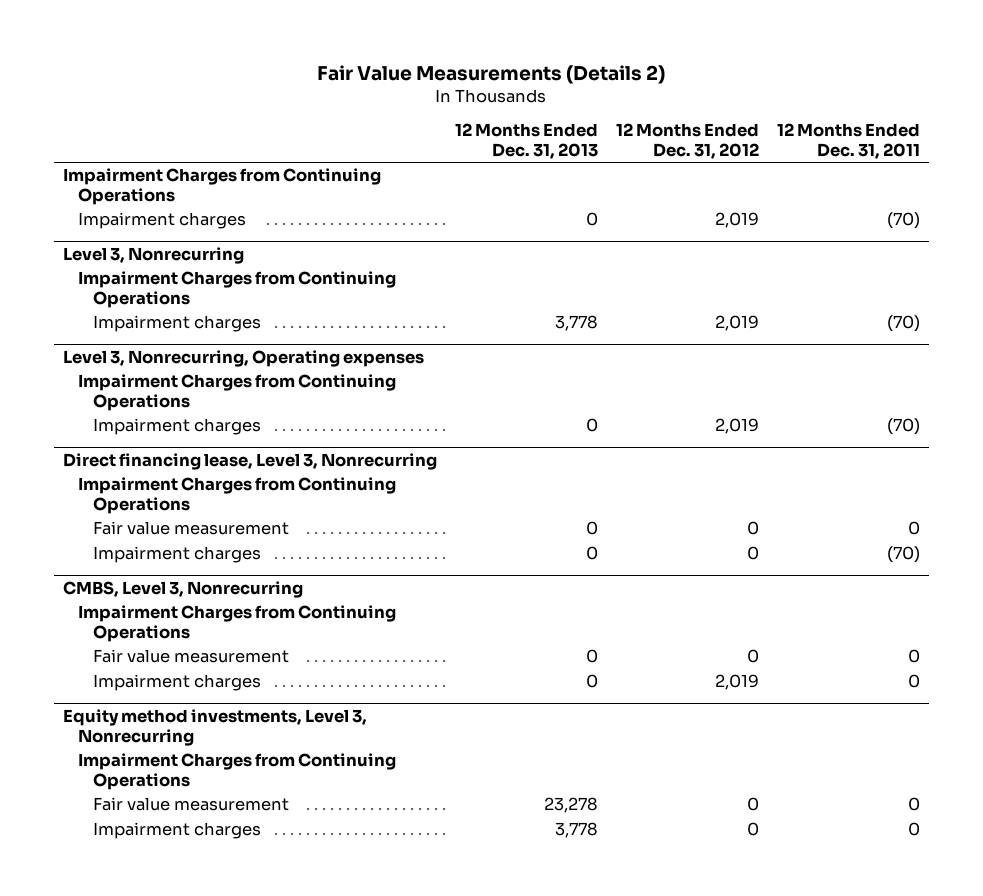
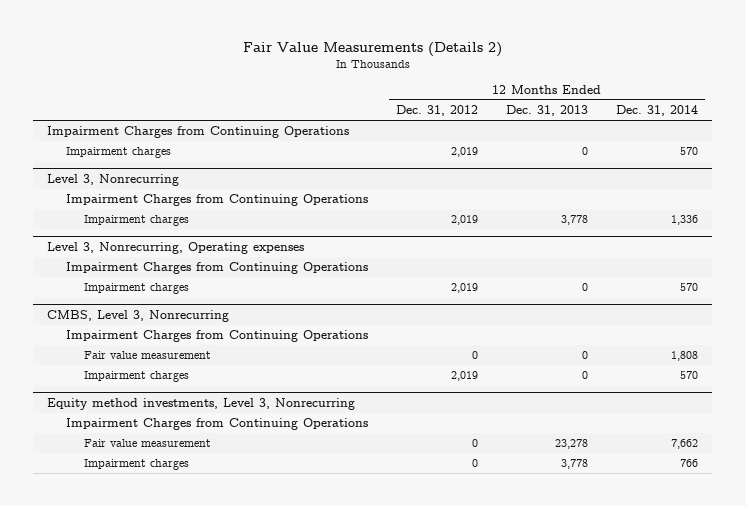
[776,123,920,160] 12 Months Ended Dec. 31, 2011 -> none
none -> [616,105,699,117] Dec. 31, 2014
[63,453,438,471] Direct financing lease, Level 3, Nonrecurring -> none
[77,477,396,515] Impairment Charges from Continuing Operations -> none
[92,521,289,536] Fair value measurement -> none
[92,546,261,564] Impairment charges -> none

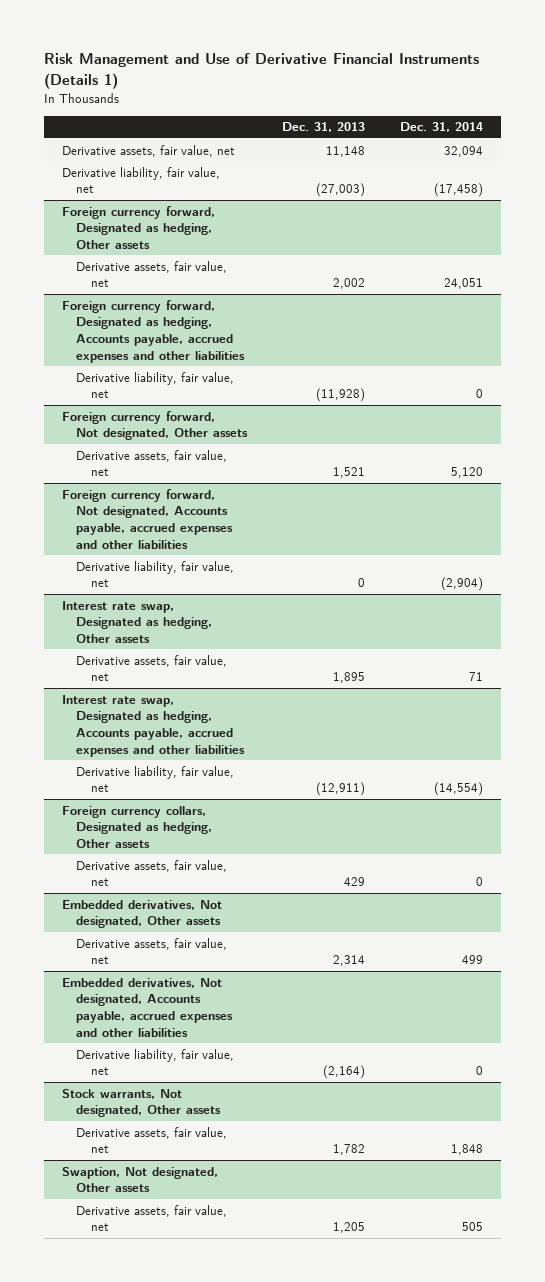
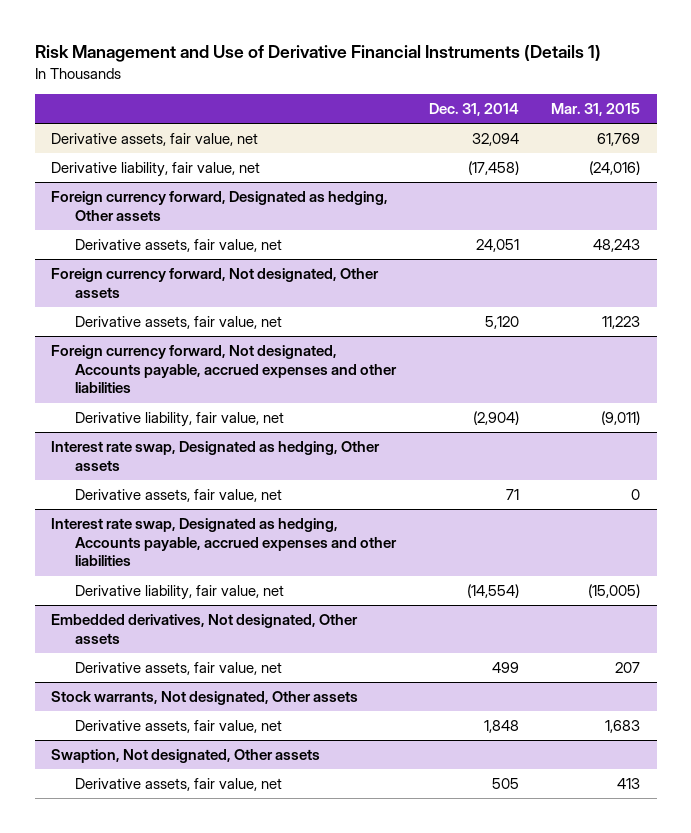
[282,122,366,133] Dec. 31, 2013 -> none
none -> [551,102,641,116] Mar. 31, 2015
[61,299,246,363] Foreign currency forward, Designated as hedging, Accounts payable, accrued expenses and other liabilities -> none
[76,371,235,399] Derivative liability, fair value, net -> none
[61,805,213,849] Foreign currency collars, Designated as hedging, Other assets -> none
[76,859,228,887] Derivative assets, fair value, net -> none
[61,977,234,1037] Embedded derivatives, Not designated, Accounts payable, accrued expenses and other liabilities -> none
[76,1048,235,1076] Derivative liability, fair value, net -> none

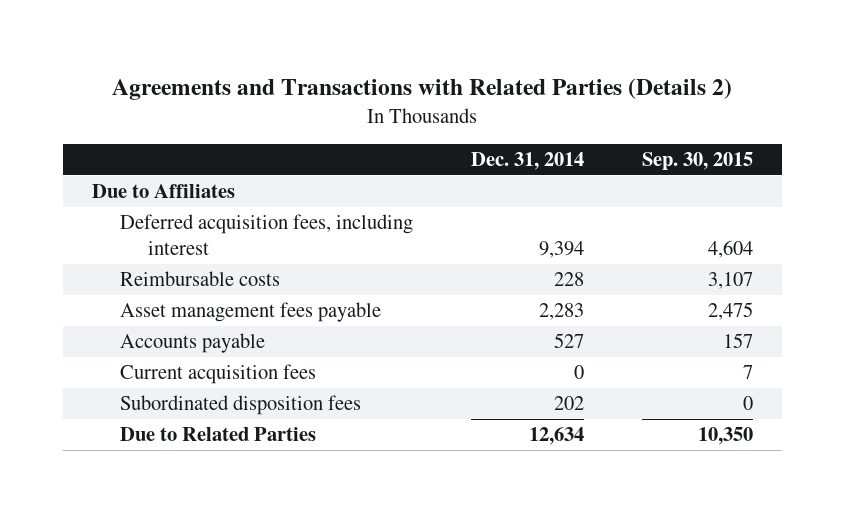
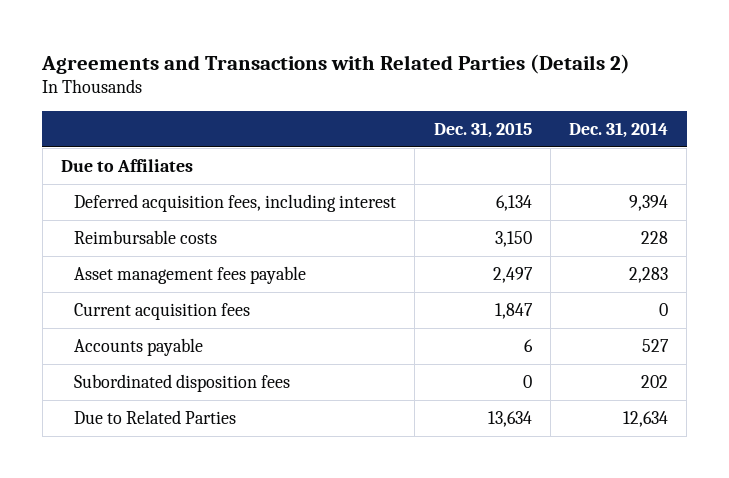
[641,151,753,170] Sep. 30, 2015 -> none
none -> [433,121,532,138] Dec. 31, 2015
[119,333,265,354] Accounts payable -> [73,337,203,356] Accounts payable

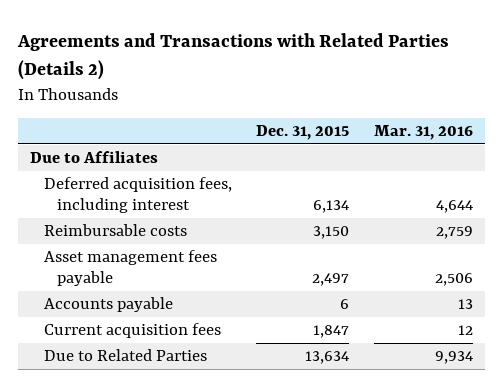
[569,121,669,138] Dec. 31, 2014 -> none
none -> [373,125,473,141] Mar. 31, 2016
[73,373,290,392] Subordinated disposition fees -> none
[73,302,250,320] Current acquisition fees -> [43,323,221,339] Current acquisition fees

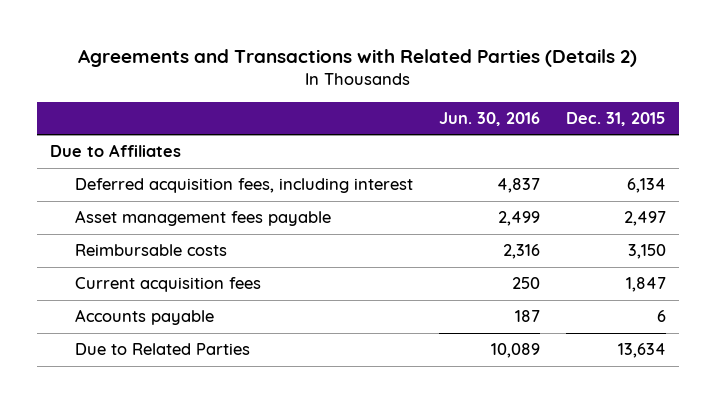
[373,125,473,141] Mar. 31, 2016 -> none
none -> [438,111,540,126] Jun. 30, 2016
[43,224,187,237] Reimbursable costs -> [74,244,227,257] Reimbursable costs
[43,297,173,313] Accounts payable -> [74,309,214,326] Accounts payable

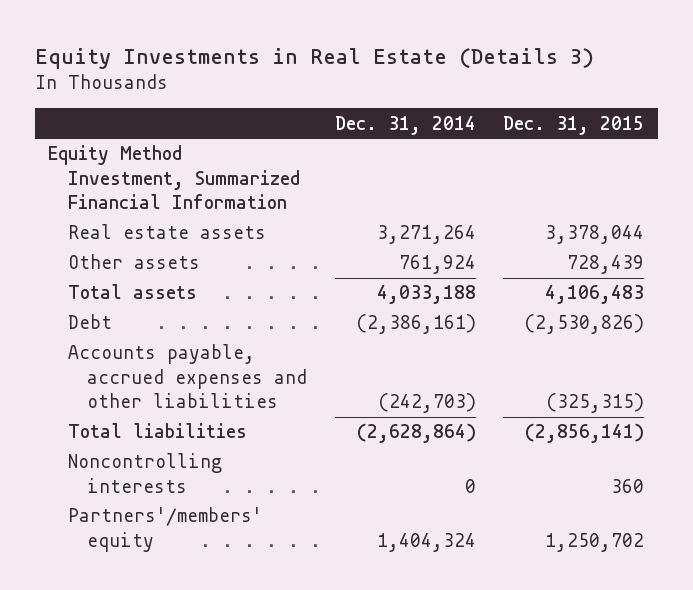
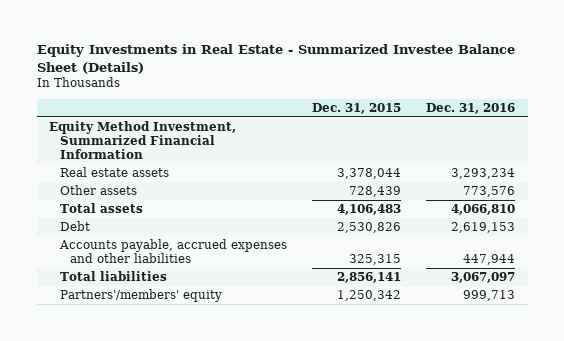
[34,47,594,69] Equity Investments in Real Estate (Details 3) -> [36,44,515,74] Equity Investments in Real Estate - Summarized Investee Balance Sheet (Details)
[334,115,476,135] Dec. 31, 2014 -> none
none -> [426,102,516,114] Dec. 31, 2016
[67,453,222,493] Noncontrolling interests -> none
[524,314,645,335] (2,530,826) -> [336,222,401,234] 2,530,826
[546,393,645,414] (325,315) -> [348,254,401,266] 325,315
[525,423,645,444] (2,856,141) -> [336,272,401,284] 2,856,141
[545,532,645,552] 1,250,702 -> [336,290,401,302] 1,250,342

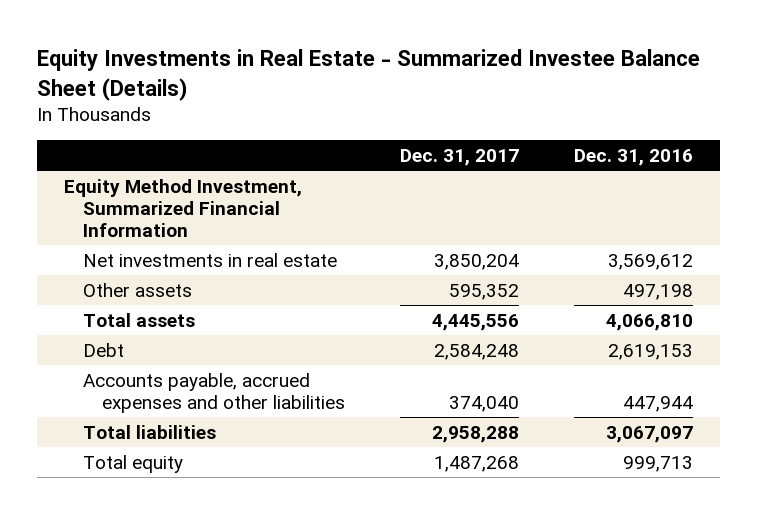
[311,102,401,114] Dec. 31, 2015 -> none
none -> [399,148,519,166] Dec. 31, 2017
[59,167,169,178] Real estate assets -> [83,252,338,267] Net investments in real estate
[451,168,516,180] 3,293,234 -> [607,253,693,270] 3,569,612
[463,186,516,198] 773,576 -> [622,283,693,300] 497,198
[59,289,222,303] Partners'/members' equity -> [83,454,184,473] Total equity

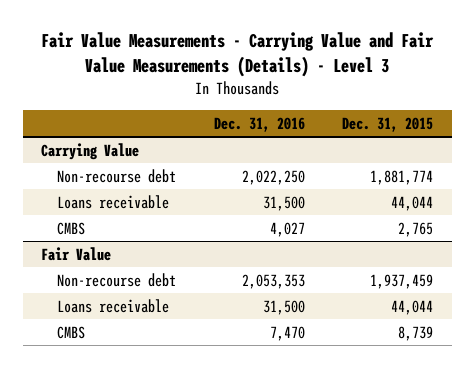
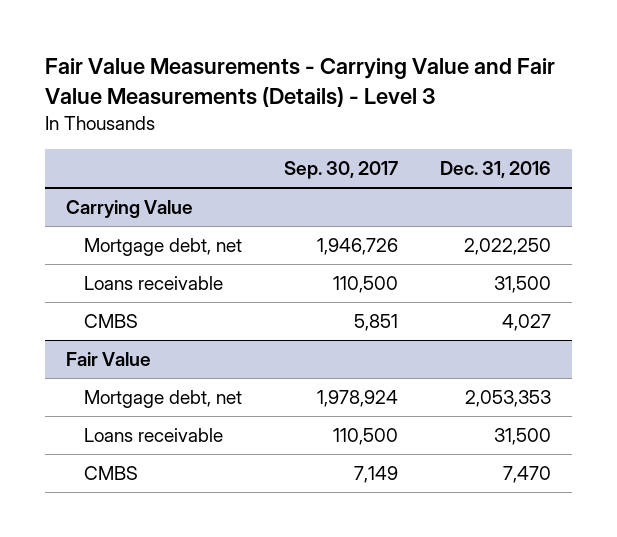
[342,116,434,132] Dec. 31, 2015 -> none
none -> [283,161,398,180] Sep. 30, 2017
[57,168,177,183] Non-recourse debt -> [83,238,242,257] Mortgage debt, net
[57,272,177,287] Non-recourse debt -> [83,390,242,409] Mortgage debt, net

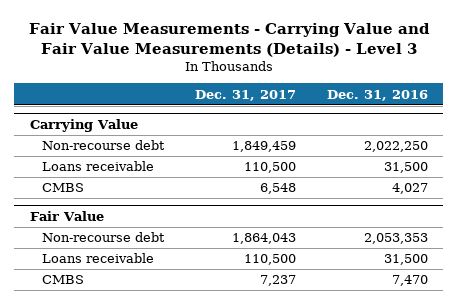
[283,161,398,180] Sep. 30, 2017 -> none
none -> [194,89,296,101] Dec. 31, 2017
[83,238,242,257] Mortgage debt, net -> [41,140,165,151] Non-recourse debt
[83,390,242,409] Mortgage debt, net -> [41,232,165,243] Non-recourse debt

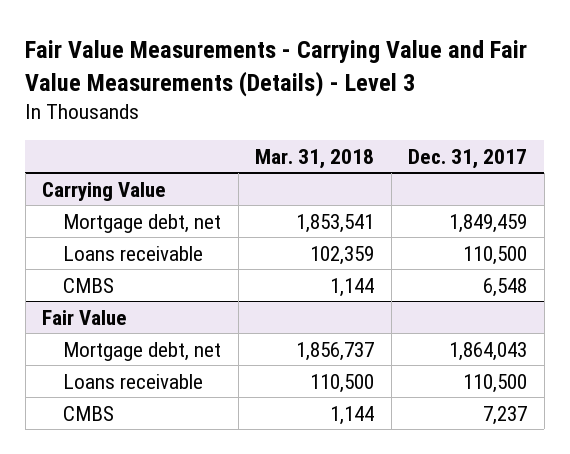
[326,89,428,101] Dec. 31, 2016 -> none
none -> [255,148,375,169] Mar. 31, 2018
[41,140,165,151] Non-recourse debt -> [63,213,222,233] Mortgage debt, net
[41,232,165,243] Non-recourse debt -> [63,341,222,361] Mortgage debt, net

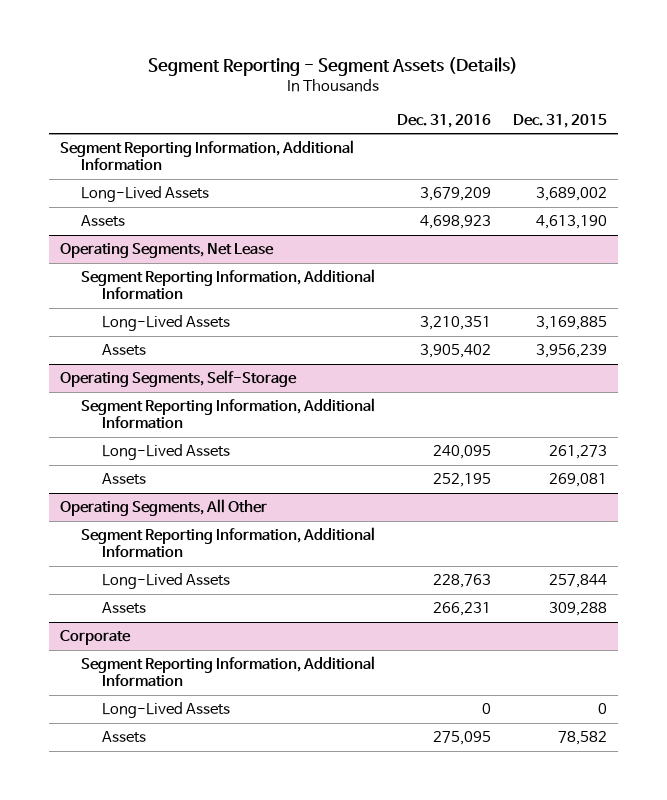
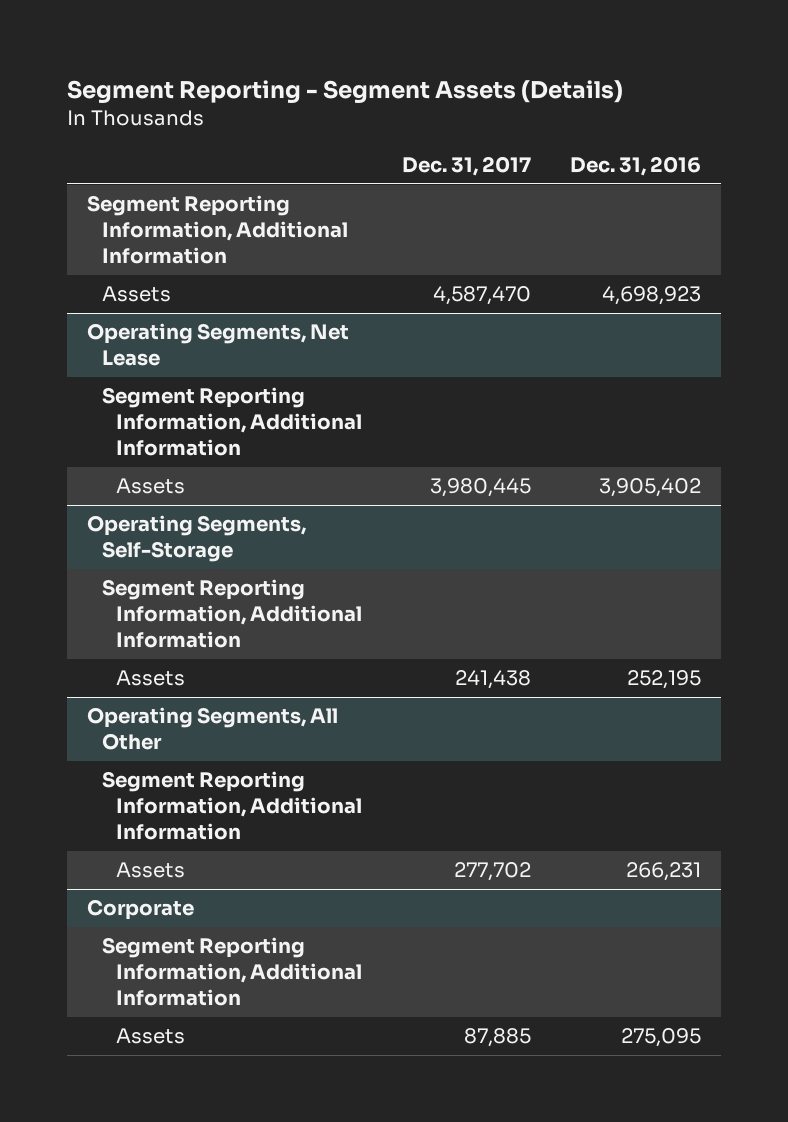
[512,113,607,128] Dec. 31, 2015 -> none
none -> [401,155,531,176] Dec. 31, 2017
[80,186,209,203] Long-Lived Assets -> none
[101,315,230,332] Long-Lived Assets -> none
[101,444,230,461] Long-Lived Assets -> none
[101,573,230,590] Long-Lived Assets -> none
[101,702,230,719] Long-Lived Assets -> none

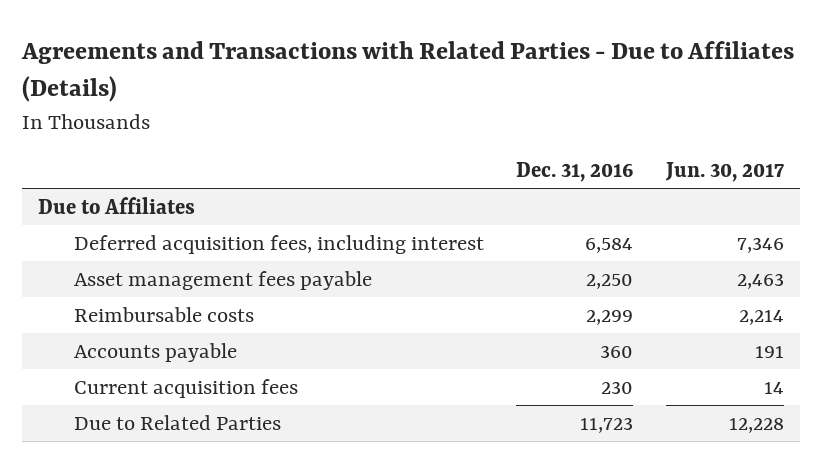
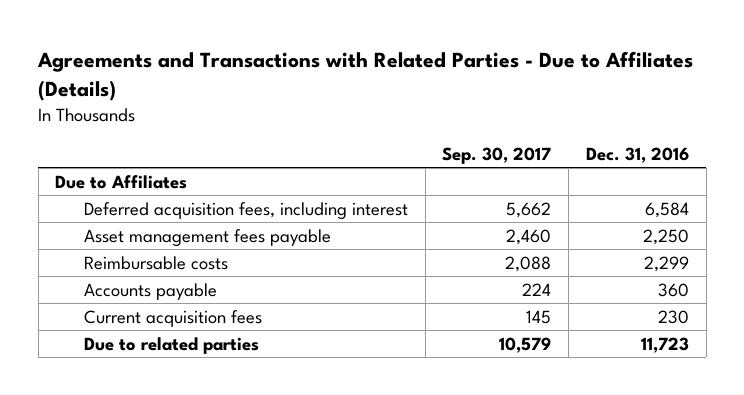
[664,162,784,183] Jun. 30, 2017 -> none
none -> [442,146,552,164] Sep. 30, 2017
[73,414,281,430] Due to Related Parties -> [83,336,259,354] Due to related parties

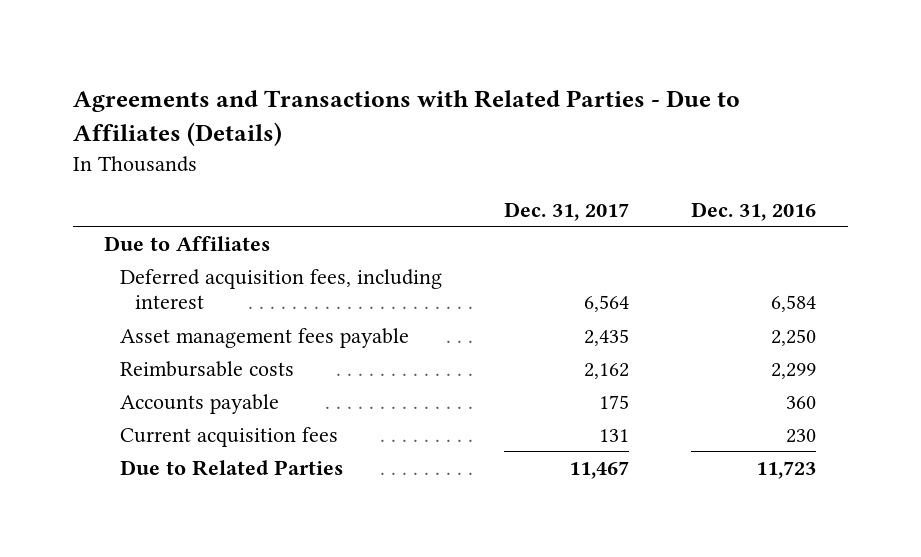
[442,146,552,164] Sep. 30, 2017 -> none
none -> [504,201,630,221] Dec. 31, 2017
[83,336,259,354] Due to related parties -> [119,459,343,476] Due to Related Parties

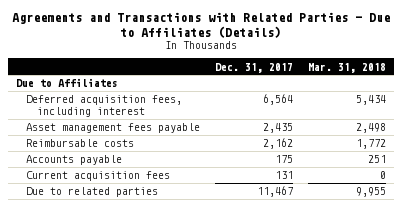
[691,201,817,221] Dec. 31, 2016 -> none
none -> [308,62,387,73] Mar. 31, 2018
[119,459,343,476] Due to Related Parties -> [26,187,159,198] Due to related parties

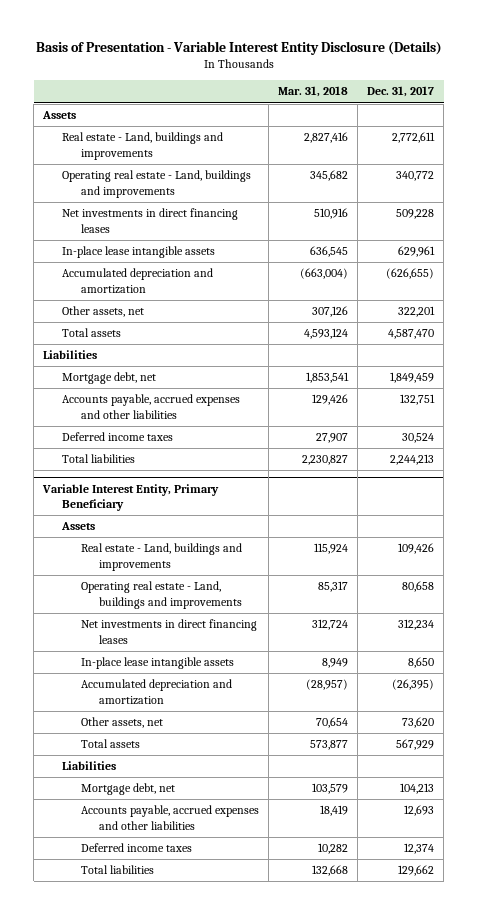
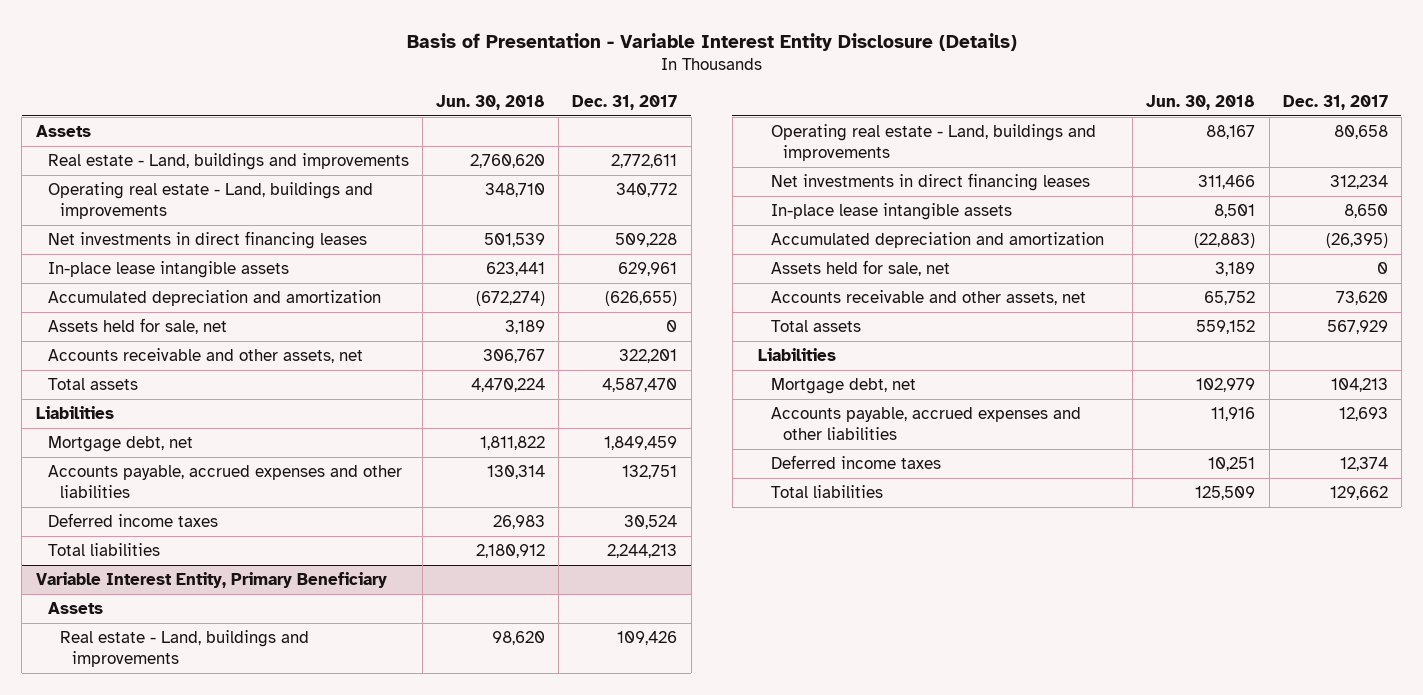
[277,86,348,98] Mar. 31, 2018 -> none
none -> [436,94,546,110] Jun. 30, 2018
none -> [47,318,227,335] Assets held for sale, net
[61,306,144,318] Other assets, net -> [47,348,363,364] Accounts receivable and other assets, net
none -> [770,260,950,277] Assets held for sale, net
[80,717,163,729] Other assets, net -> [770,290,1086,306] Accounts receivable and other assets, net

